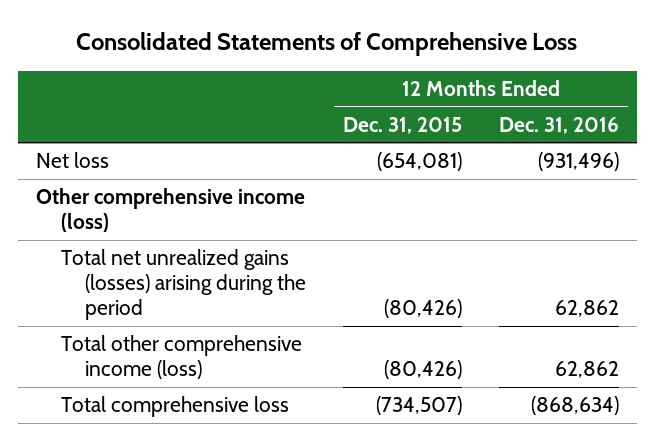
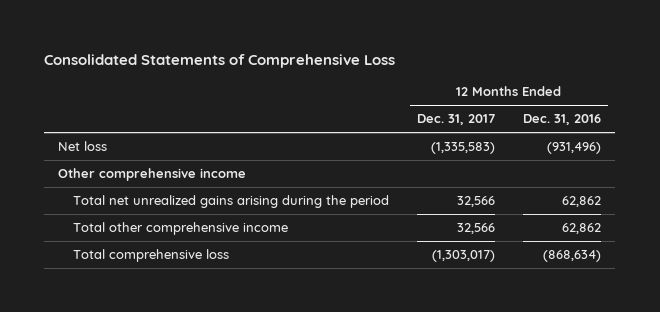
[342,116,462,134] Dec. 31, 2015 -> none
none -> [417,114,496,126] Dec. 31, 2017
[36,188,306,233] Other comprehensive income (loss) -> [58,168,247,182] Other comprehensive income
[60,249,307,321] Total net unrealized gains (losses) arising during the period -> [72,195,389,209] Total net unrealized gains arising during the period
[60,335,302,380] Total other comprehensive income (loss) -> [72,222,288,236] Total other comprehensive income

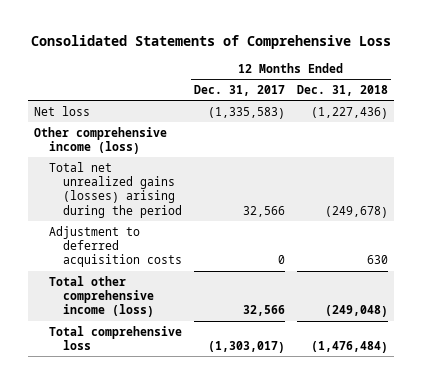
[523,114,602,126] Dec. 31, 2016 -> none
none -> [296,84,388,96] Dec. 31, 2018
[58,168,247,182] Other comprehensive income -> [34,126,168,155] Other comprehensive income (loss)
[72,195,389,209] Total net unrealized gains arising during the period -> [48,161,183,218] Total net unrealized gains (losses) arising during the period
none -> [48,225,183,268] Adjustment to deferred acquisition costs
[72,222,288,236] Total other comprehensive income -> [48,275,155,318] Total other comprehensive income (loss)

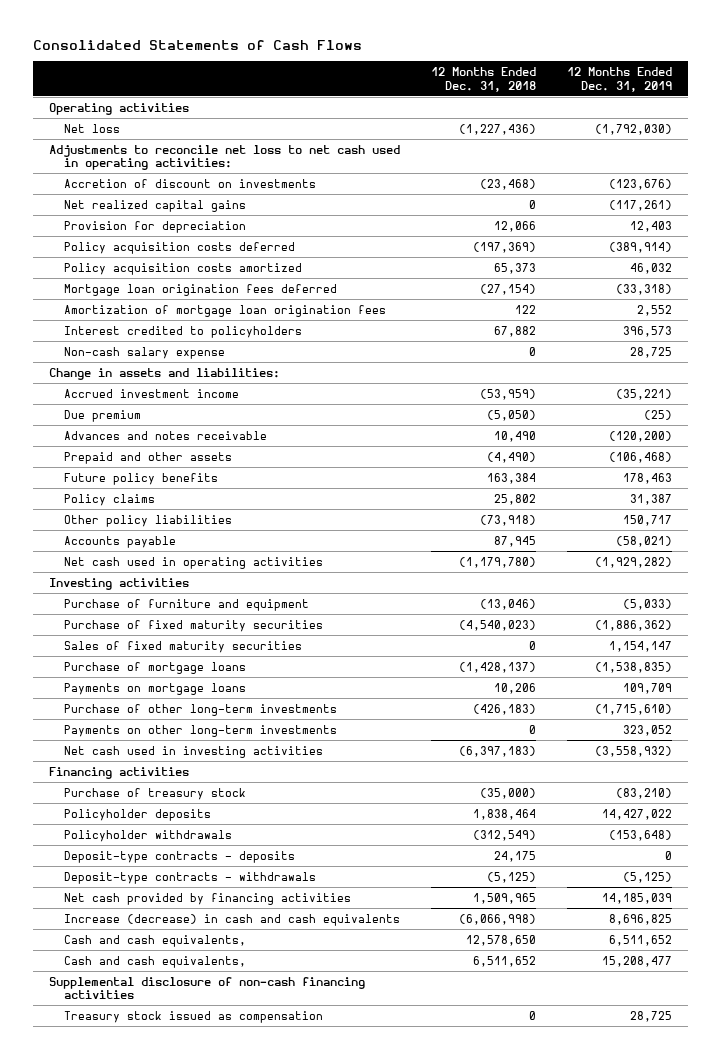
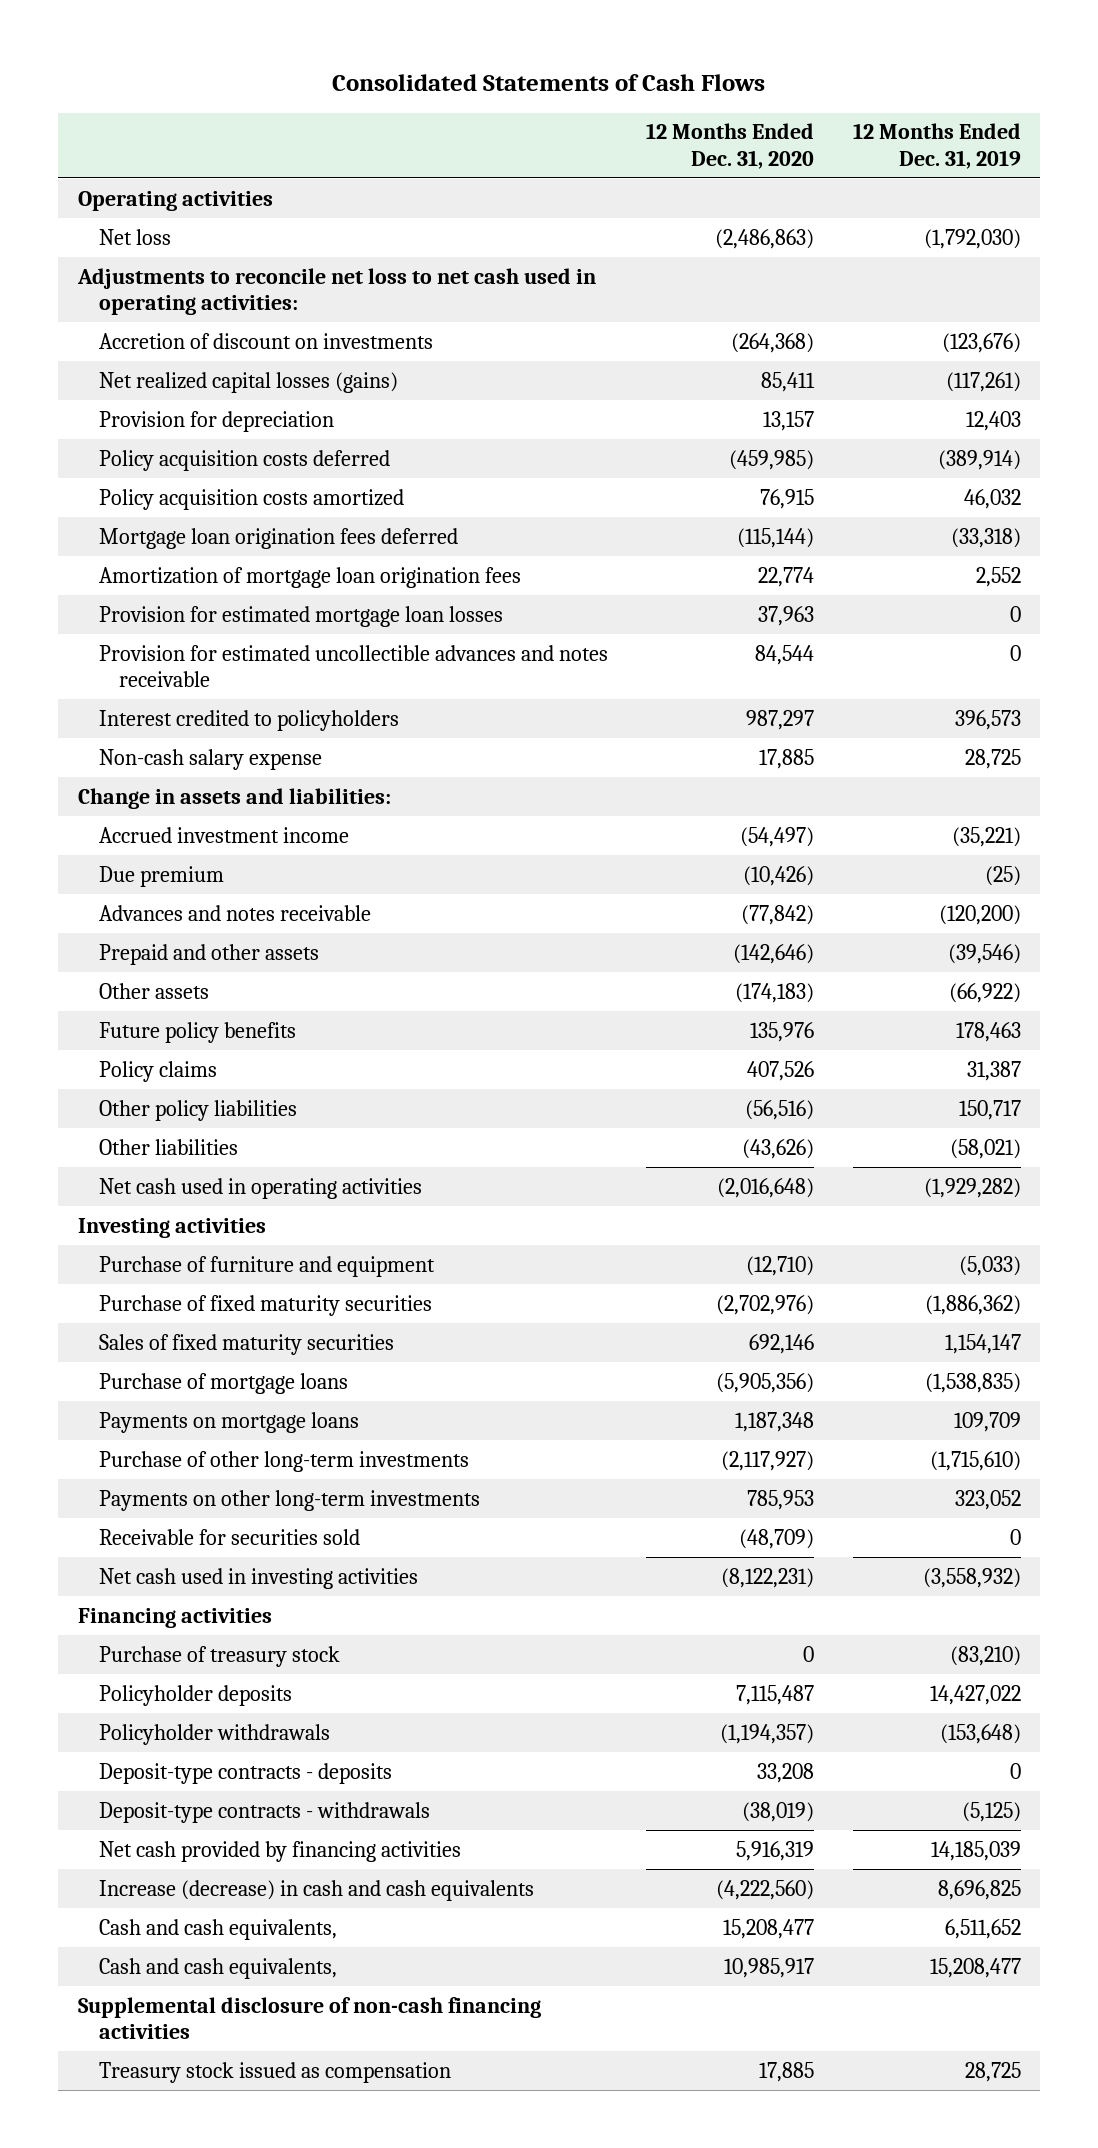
[431,67,537,92] 12 Months Ended Dec. 31, 2018 -> none
none -> [646,123,815,169] 12 Months Ended Dec. 31, 2020
[63,199,246,212] Net realized capital gains -> [98,371,398,393] Net realized capital losses (gains)
none -> [98,605,503,627] Provision for estimated mortgage loan losses
none -> [98,644,608,687] Provision for estimated uncollectible advances and notes receivable
[609,451,673,463] (106,468) -> [947,943,1021,964] (39,546)
none -> [98,982,209,999] Other assets
[63,535,176,548] Accounts payable -> [98,1138,238,1155] Other liabilities
none -> [98,1528,360,1545] Receivable for securities sold

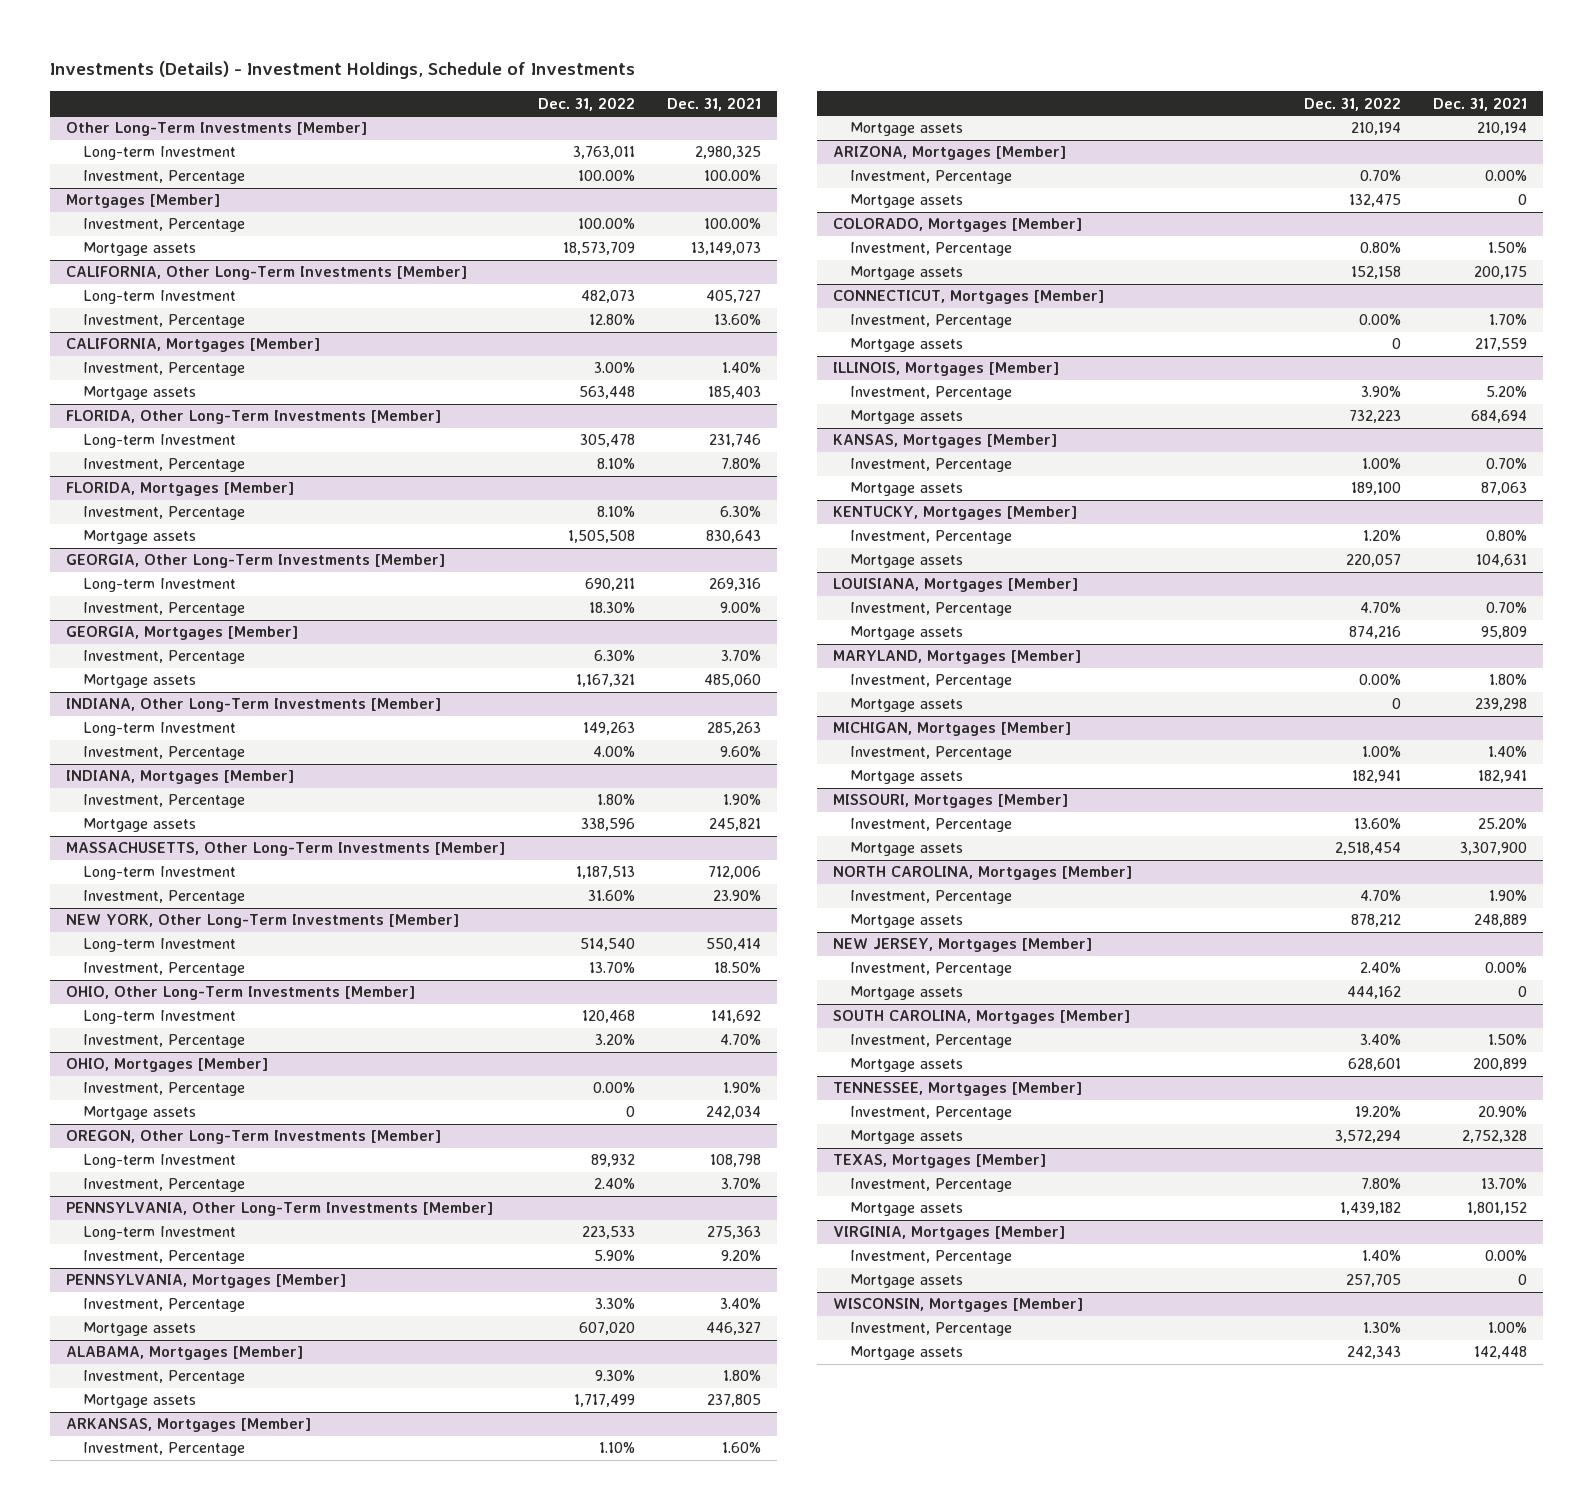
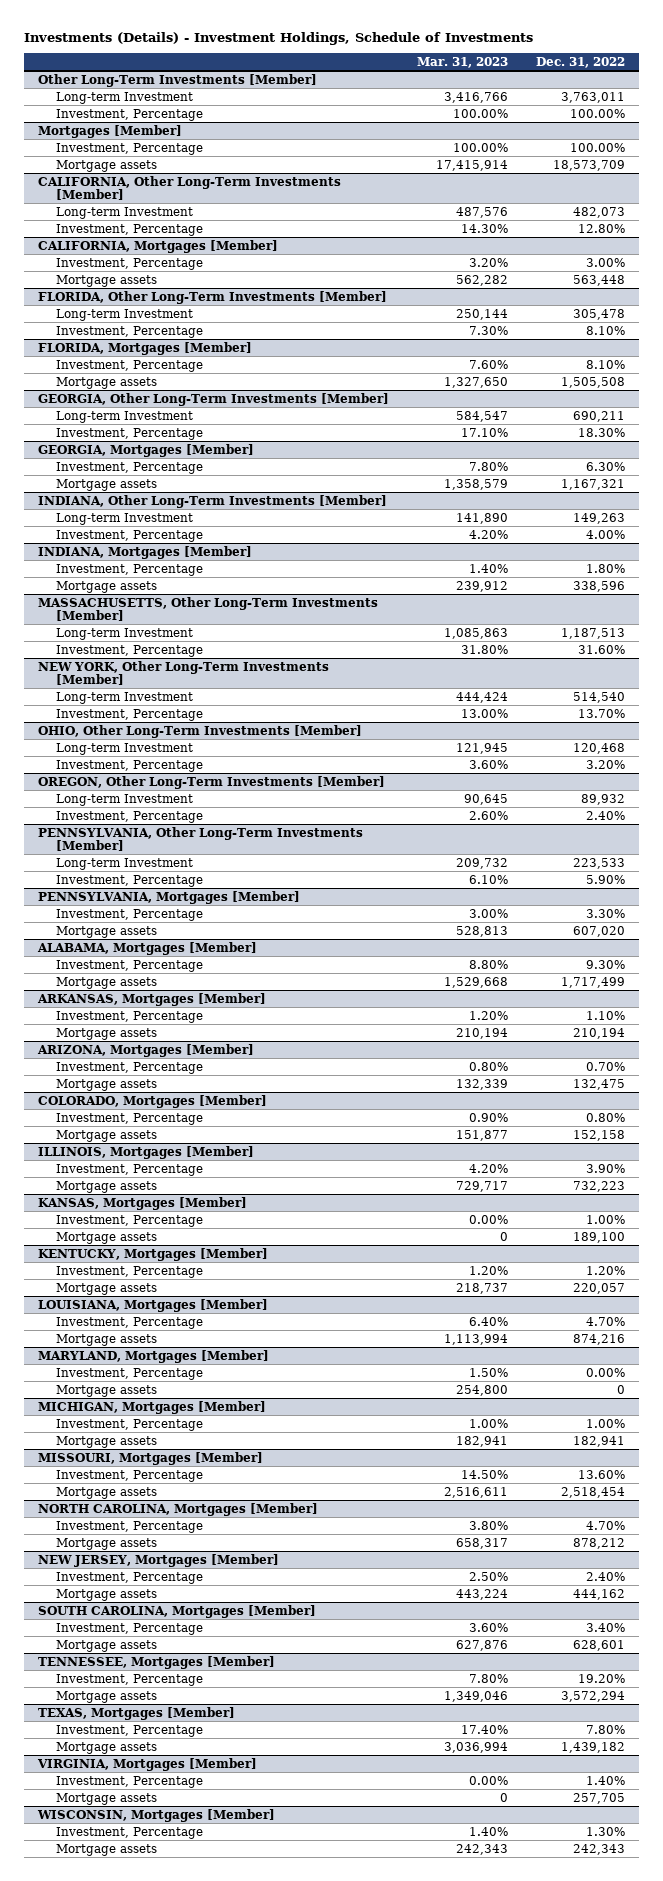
[666,96,761,111] Dec. 31, 2021 -> none
none -> [417,57,509,69] Mar. 31, 2023
[66,1058,269,1073] OHIO, Mortgages [Member] -> none
[83,1082,246,1097] Investment, Percentage -> none
[83,1106,197,1121] Mortgage assets -> none
[833,290,1105,305] CONNECTICUT, Mortgages [Member] -> none
[849,314,1012,329] Investment, Percentage -> none
[849,338,963,353] Mortgage assets -> none

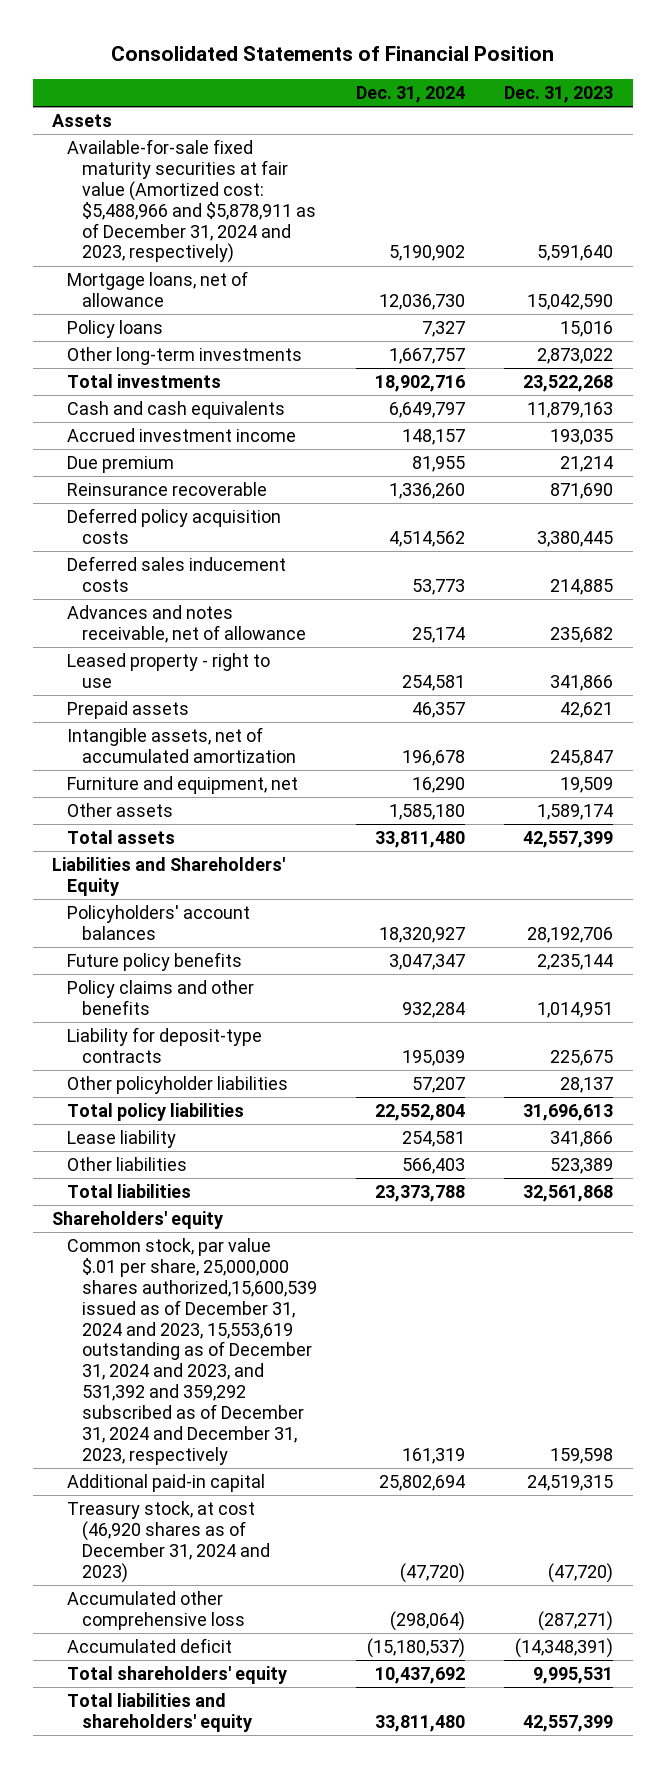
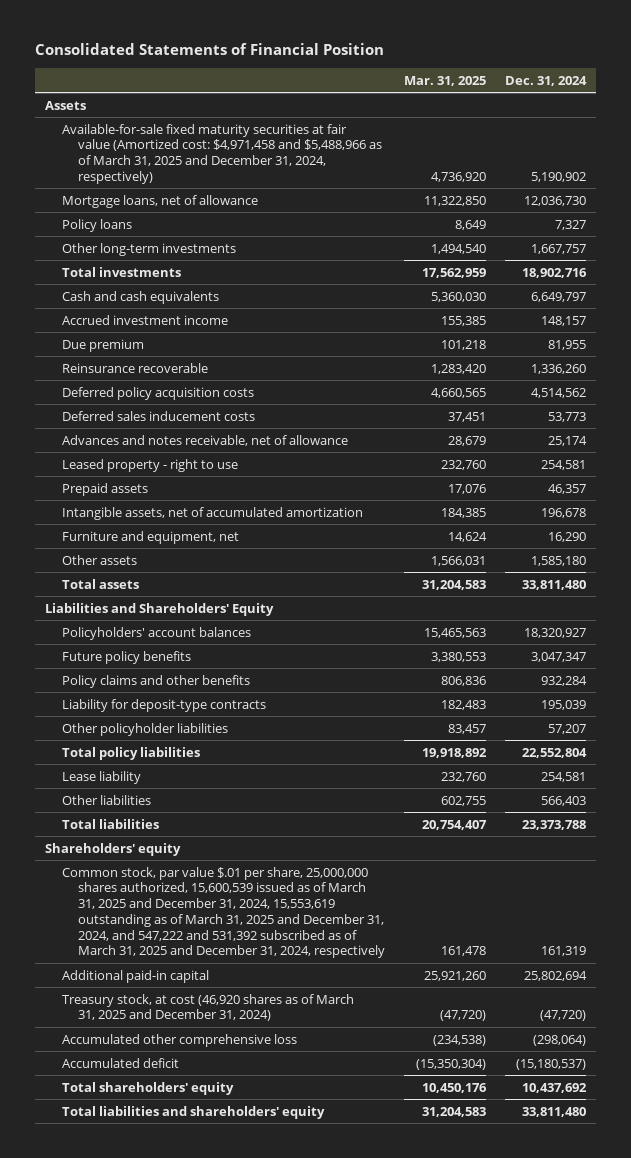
[504,85,614,103] Dec. 31, 2023 -> none
none -> [404,75,487,86] Mar. 31, 2025
[67,139,316,264] Available-for-sale fixed maturity securities at fair value (Amortized cost: $5,488,966 and $5,878,911 as of December 31, 2024 and 2023, respectively) -> [61,123,383,184] Available-for-sale fixed maturity securities at fair value (Amortized cost: $4,971,458 and $5,488,966 as of March 31, 2025 and December 31, 2024, respectively)
[67,1238,317,1465] Common stock, par value $.01 per share, 25,000,000 shares authorized,15,600,539 issued as of December 31, 2024 and 2023, 15,553,619 outstanding as of December 31, 2024 and 2023, and 531,392 and 359,292 subscribed as of December 31, 2024 and December 31, 2023, respectively -> [61,866,386,959] Common stock, par value $.01 per share, 25,000,000 shares authorized, 15,600,539 issued as of March 31, 2025 and December 31, 2024, 15,553,619 outstanding as of March 31, 2025 and December 31, 2024, and 547,222 and 531,392 subscribed as of March 31, 2025 and December 31, 2024, respectively
[67,1501,270,1583] Treasury stock, at cost (46,920 shares as of December 31, 2024 and 2023) -> [61,993,354,1022] Treasury stock, at cost (46,920 shares as of March 31, 2025 and December 31, 2024)

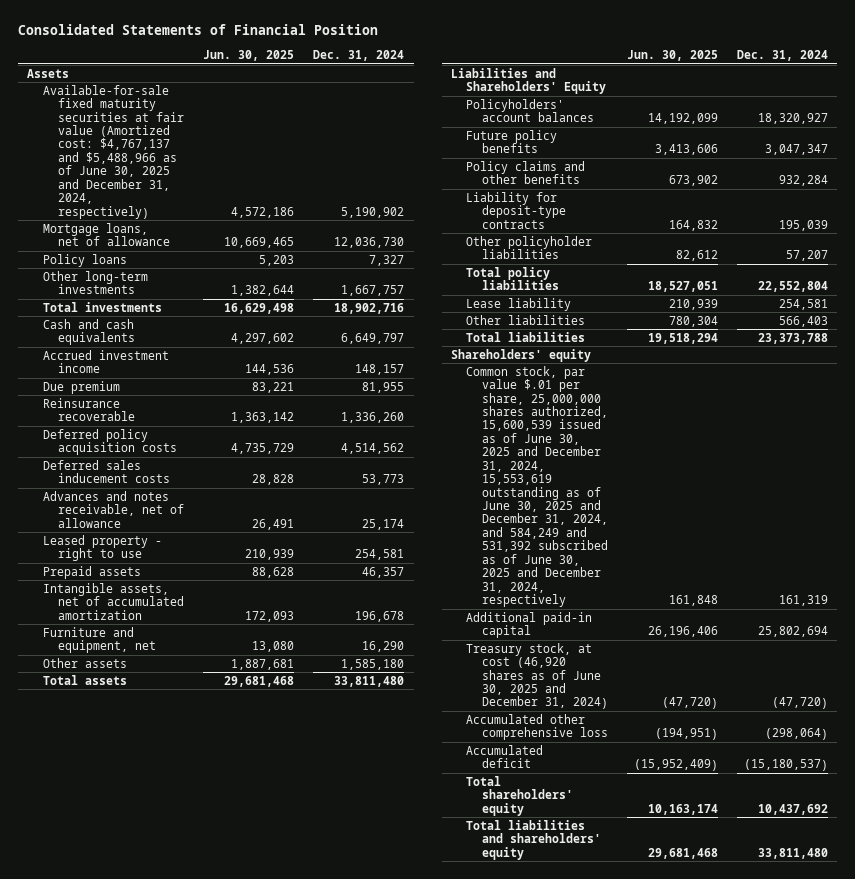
[404,75,487,86] Mar. 31, 2025 -> none
none -> [202,50,294,62] Jun. 30, 2025
[61,123,383,184] Available-for-sale fixed maturity securities at fair value (Amortized cost: $4,971,458 and $5,488,966 as of March 31, 2025 and December 31, 2024, respectively) -> [42,84,184,219] Available-for-sale fixed maturity securities at fair value (Amortized cost: $4,767,137 and $5,488,966 as of June 30, 2025 and December 31, 2024, respectively)
[61,866,386,959] Common stock, par value $.01 per share, 25,000,000 shares authorized, 15,600,539 issued as of March 31, 2025 and December 31, 2024, 15,553,619 outstanding as of March 31, 2025 and December 31, 2024, and 547,222 and 531,392 subscribed as of March 31, 2025 and December 31, 2024, respectively -> [466,365,608,608] Common stock, par value $.01 per share, 25,000,000 shares authorized, 15,600,539 issued as of June 30, 2025 and December 31, 2024, 15,553,619 outstanding as of June 30, 2025 and December 31, 2024, and 584,249 and 531,392 subscribed as of June 30, 2025 and December 31, 2024, respectively
[61,993,354,1022] Treasury stock, at cost (46,920 shares as of March 31, 2025 and December 31, 2024) -> [466,642,608,710] Treasury stock, at cost (46,920 shares as of June 30, 2025 and December 31, 2024)

